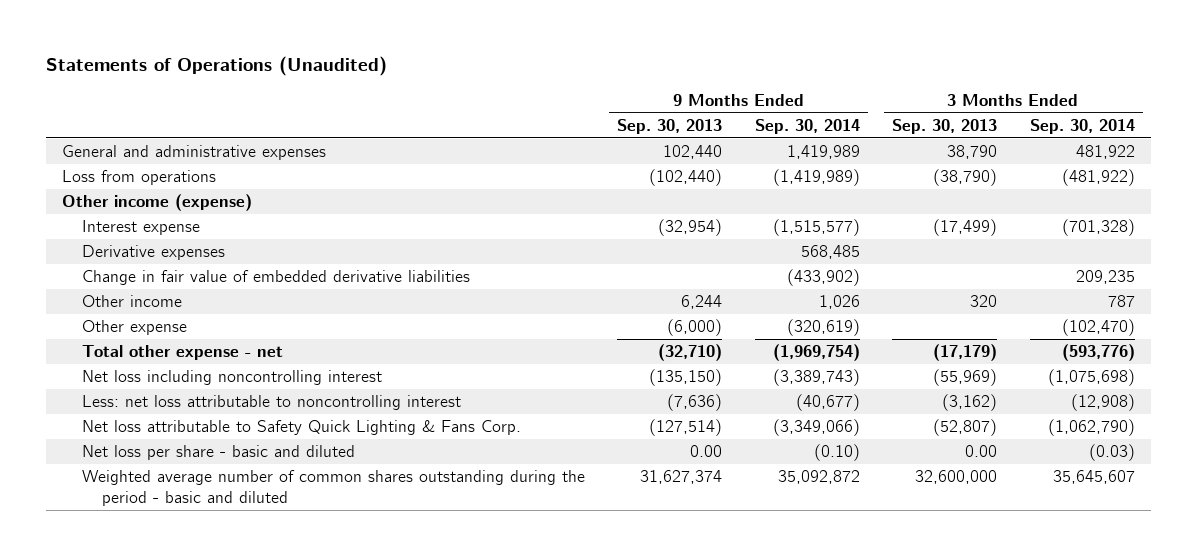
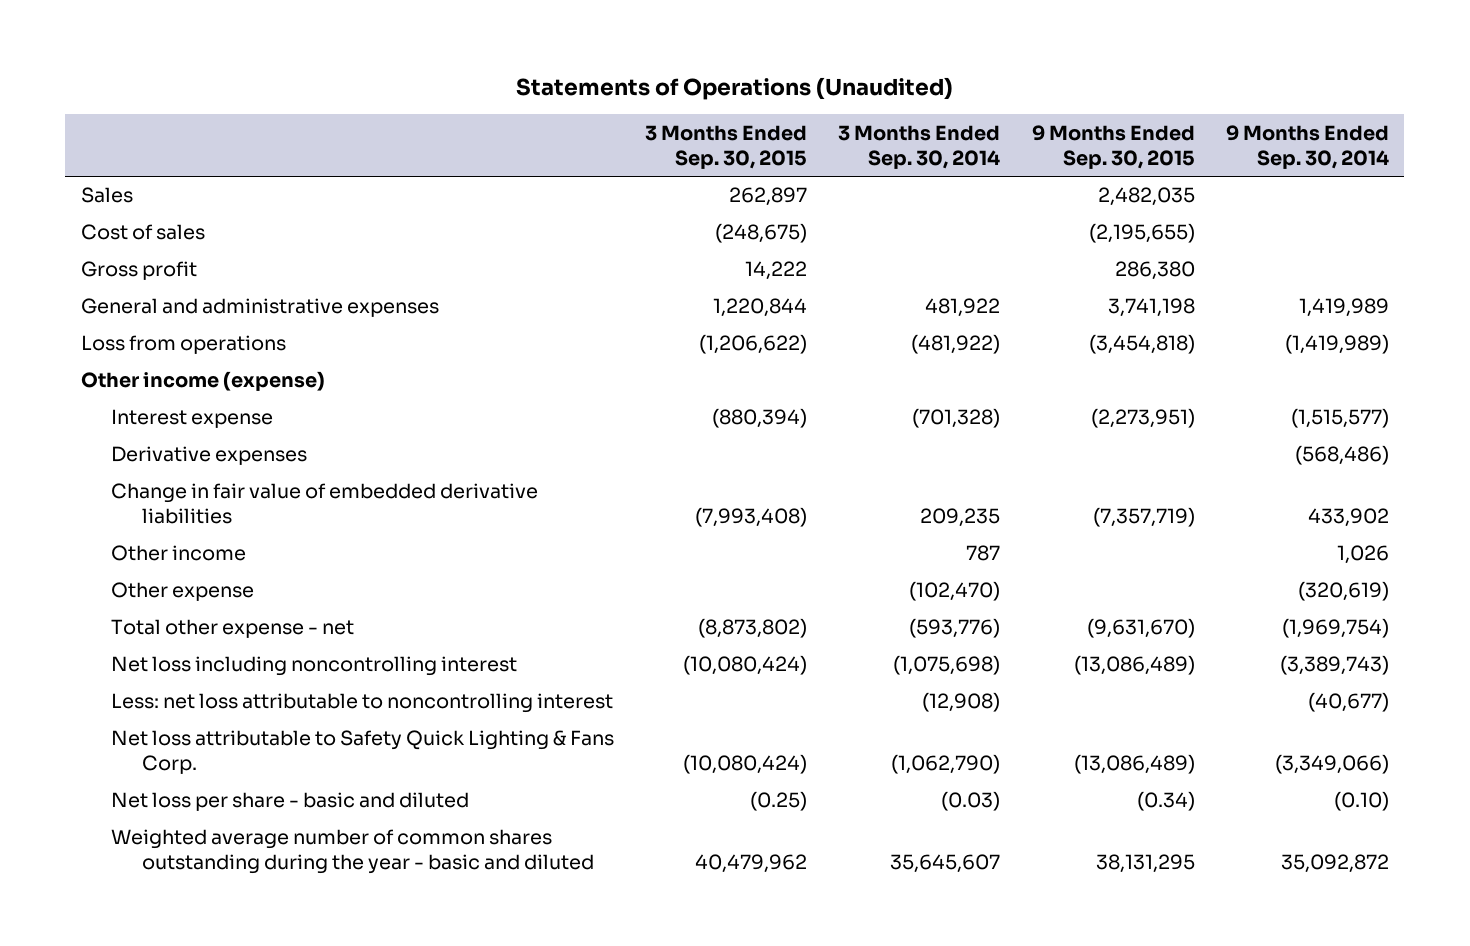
[617,119,723,135] Sep. 30, 2013 -> none
[892,119,998,135] Sep. 30, 2013 -> none
none -> [645,124,808,169] 3 Months Ended Sep. 30, 2015
none -> [1031,124,1195,169] 9 Months Ended Sep. 30, 2015
none -> [80,187,133,204] Sales
none -> [80,224,205,241] Cost of sales
none -> [80,261,197,281] Gross profit
[800,245,860,260] 568,485 -> [1294,445,1389,466] (568,486)
[786,269,860,287] (433,902) -> [1307,508,1389,528] 433,902
[81,470,585,507] Weighted average number of common shares outstanding during the period - basic and diluted -> [111,829,594,875] Weighted average number of common shares outstanding during the year - basic and diluted

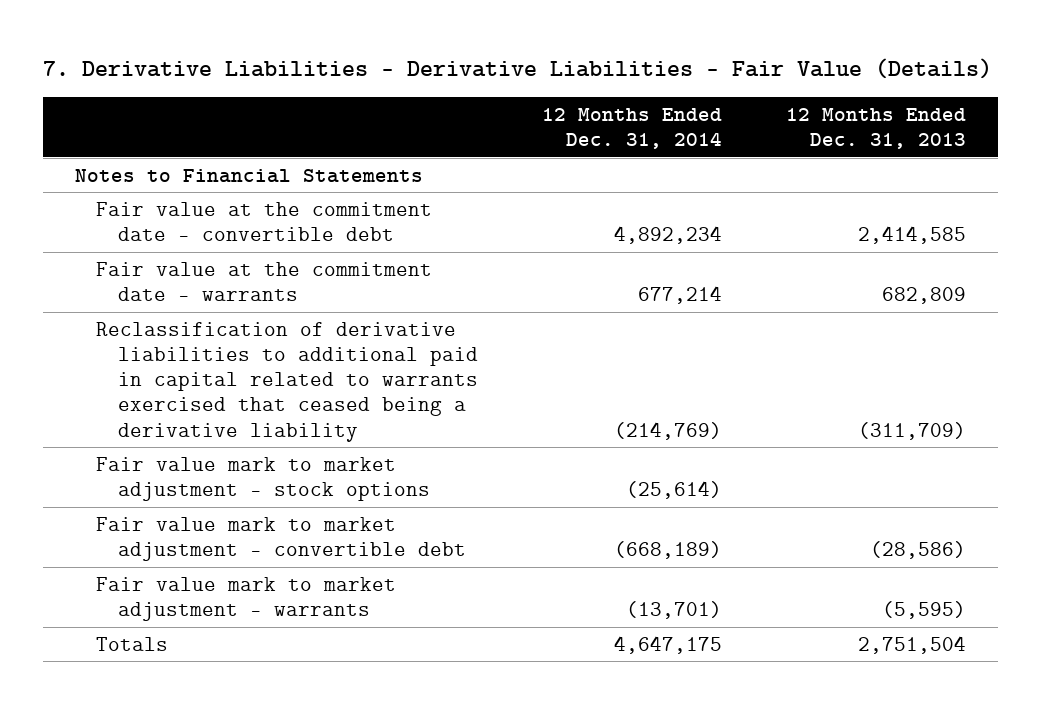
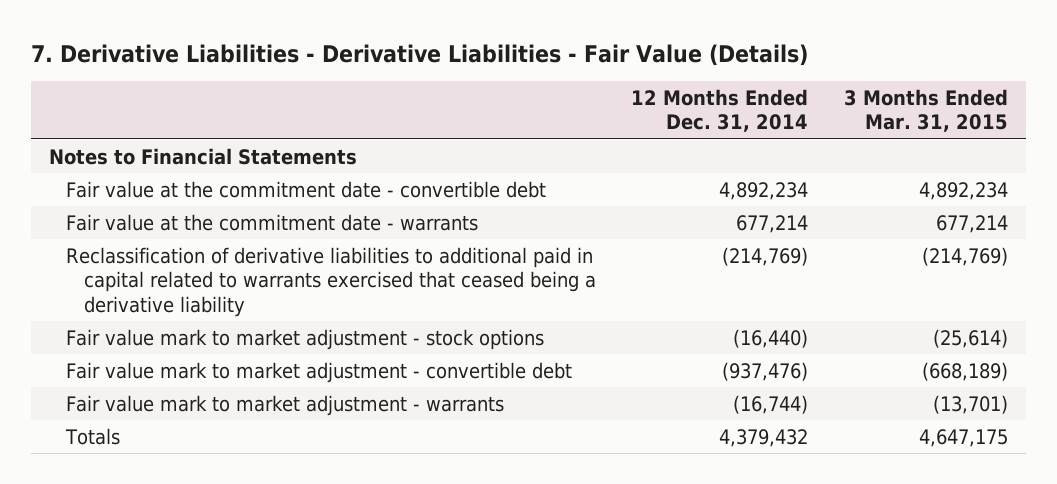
[785,107,966,149] 12 Months Ended Dec. 31, 2013 -> none
none -> [843,88,1008,133] 3 Months Ended Mar. 31, 2015
[625,480,722,499] (25,614) -> [733,328,809,348] (16,440)
[613,540,722,559] (668,189) -> [722,361,809,381] (937,476)
[625,600,722,619] (13,701) -> [733,394,809,414] (16,744)
[613,635,722,654] 4,647,175 -> [719,428,809,447] 4,379,432

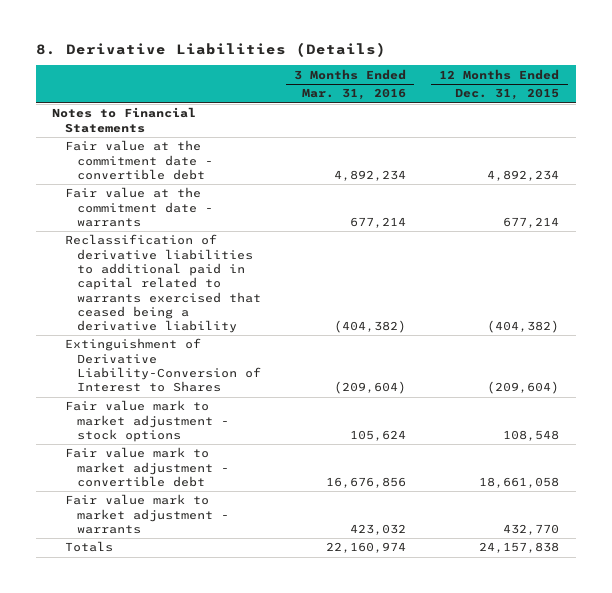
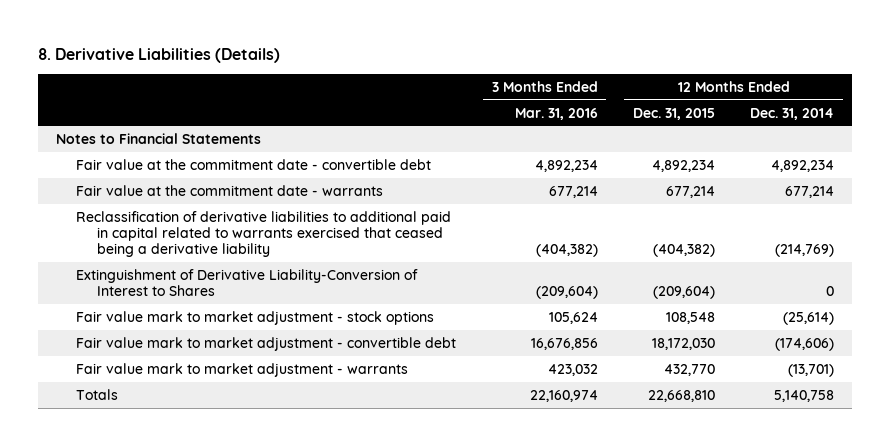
none -> [750,107,835,120] Dec. 31, 2014
[479,476,560,488] 18,661,058 -> [651,337,715,350] 18,172,030
[479,542,560,554] 24,157,838 -> [647,389,715,402] 22,668,810

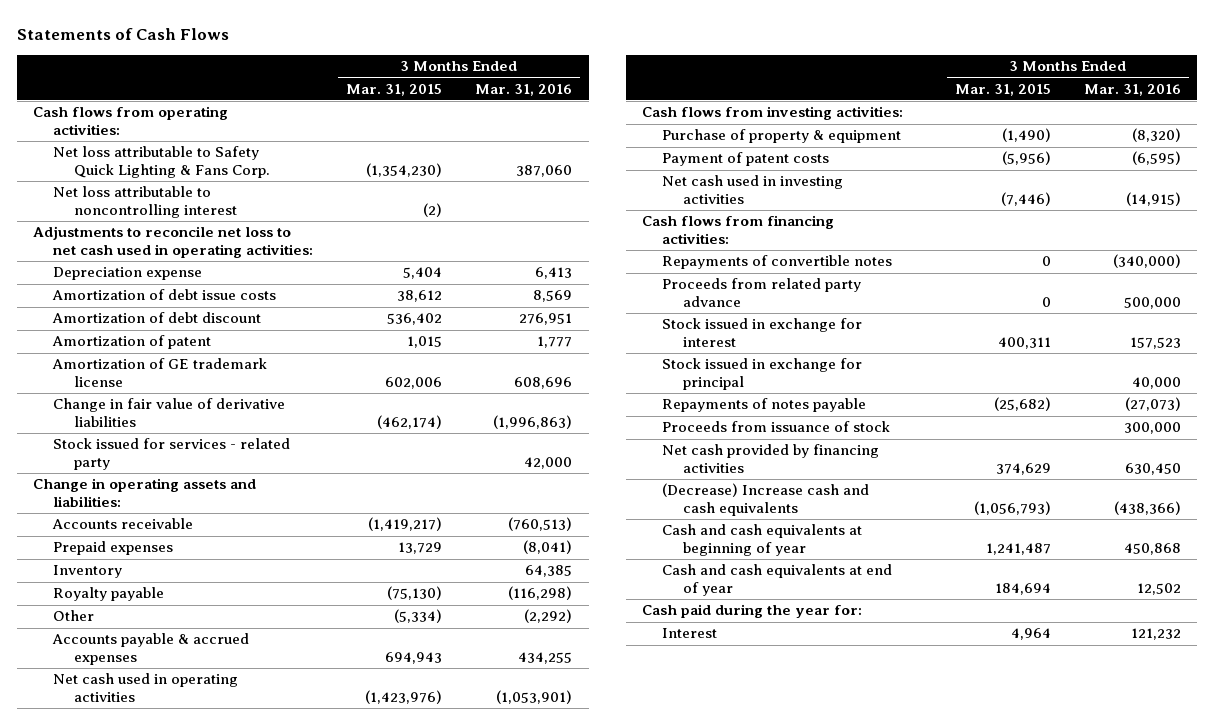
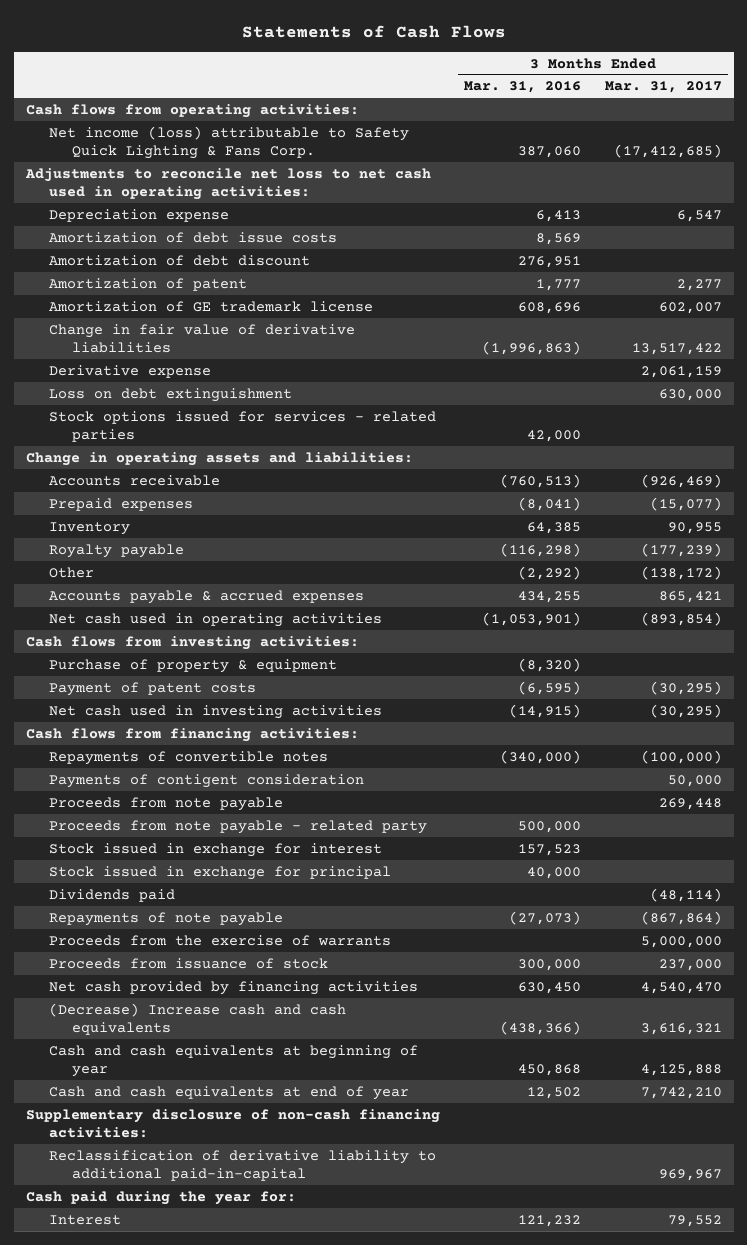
[346,83,443,96] Mar. 31, 2015 -> none
none -> [604,81,722,94] Mar. 31, 2017
[53,186,237,218] Net loss attributable to noncontrolling interest -> none
[53,146,270,178] Net loss attributable to Safety Quick Lighting & Fans Corp. -> [48,125,409,160] Net income (loss) attributable to Safety Quick Lighting & Fans Corp.
none -> [48,364,211,378] Derivative expense
none -> [48,387,292,402] Loss on debt extinguishment
[53,438,291,470] Stock issued for services - related party -> [48,410,436,443] Stock options issued for services - related parties
none -> [48,773,364,788] Payments of contigent consideration
none -> [48,796,283,811] Proceeds from note payable
[662,278,862,307] Proceeds from related party advance -> [48,819,427,834] Proceeds from note payable - related party
none -> [48,888,175,902] Dividends paid
[662,398,867,413] Repayments of notes payable -> [48,911,283,926] Repayments of note payable
none -> [48,934,391,946] Proceeds from the exercise of warrants
none -> [25,1108,440,1139] Supplementary disclosure of non-cash financing activities:
none -> [48,1149,436,1182] Reclassification of derivative liability to additional paid-in-capital

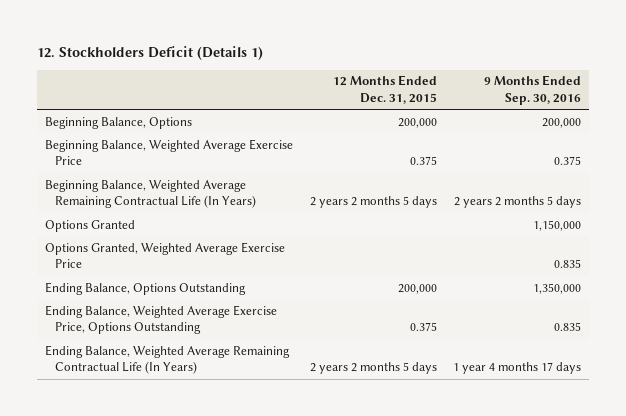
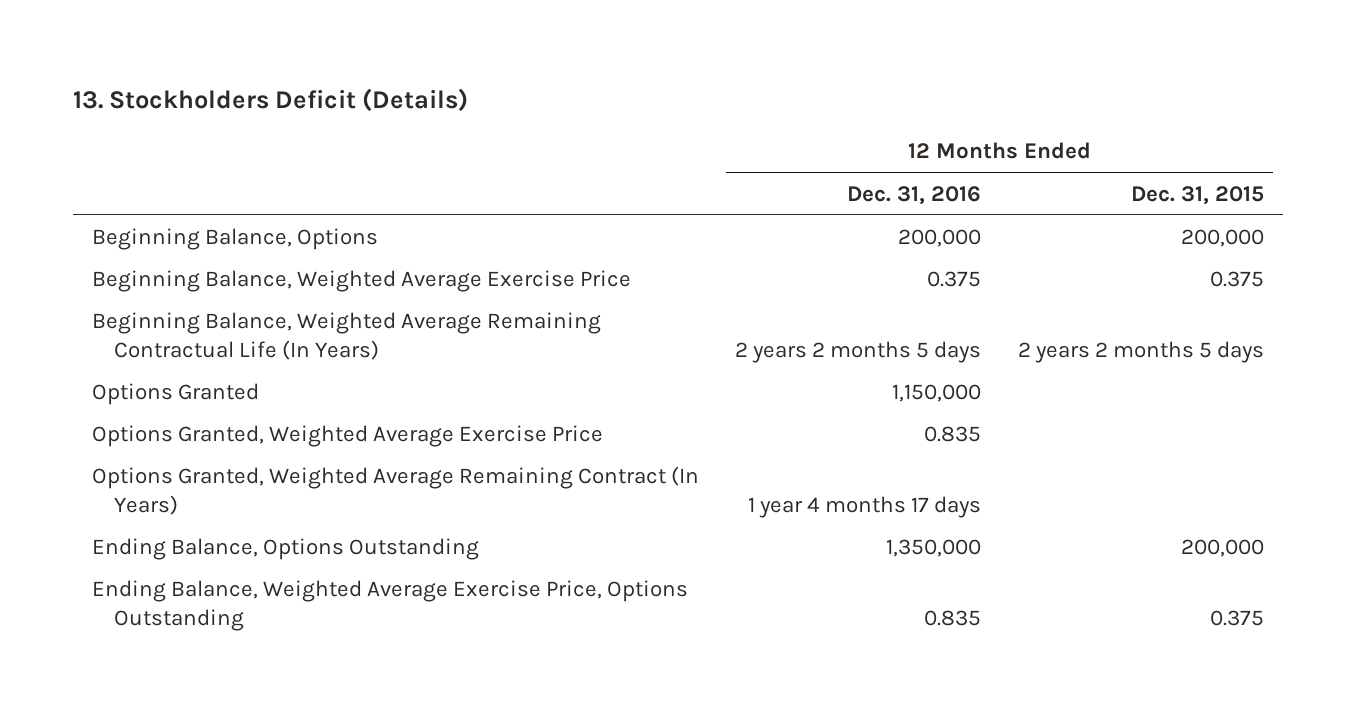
[37,45,264,60] 12. Stockholders Deficit (Details 1) -> [73,87,469,112] 13. Stockholders Deficit (Details)
[484,75,582,105] 9 Months Ended Sep. 30, 2016 -> none
none -> [847,185,982,205] Dec. 31, 2016
none -> [91,466,699,515] Options Granted, Weighted Average Remaining Contract (In Years)
[45,344,291,375] Ending Balance, Weighted Average Remaining Contractual Life (In Years) -> none

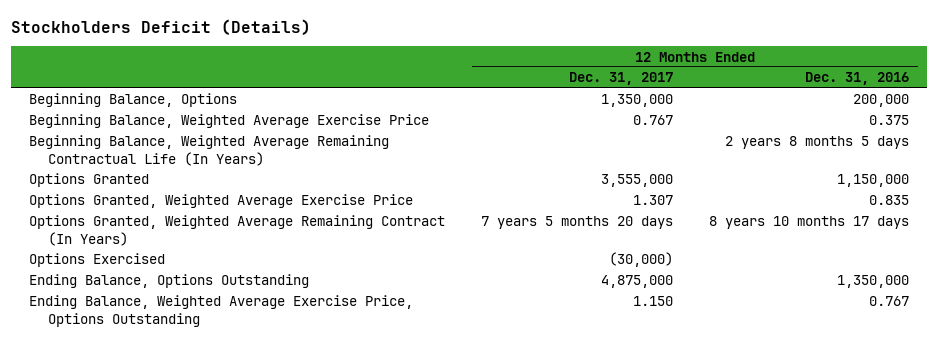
[73,87,469,112] 13. Stockholders Deficit (Details) -> [11,18,312,35] Stockholders Deficit (Details)
[1131,185,1265,205] Dec. 31, 2015 -> none
none -> [569,72,674,86] Dec. 31, 2017
[735,340,982,363] 2 years 2 months 5 days -> [725,136,910,150] 2 years 8 months 5 days
[748,495,982,518] 1 year 4 months 17 days -> [709,216,910,230] 8 years 10 months 17 days
none -> [29,253,166,268] Options Exercised
[924,609,982,626] 0.835 -> [869,296,910,307] 0.767

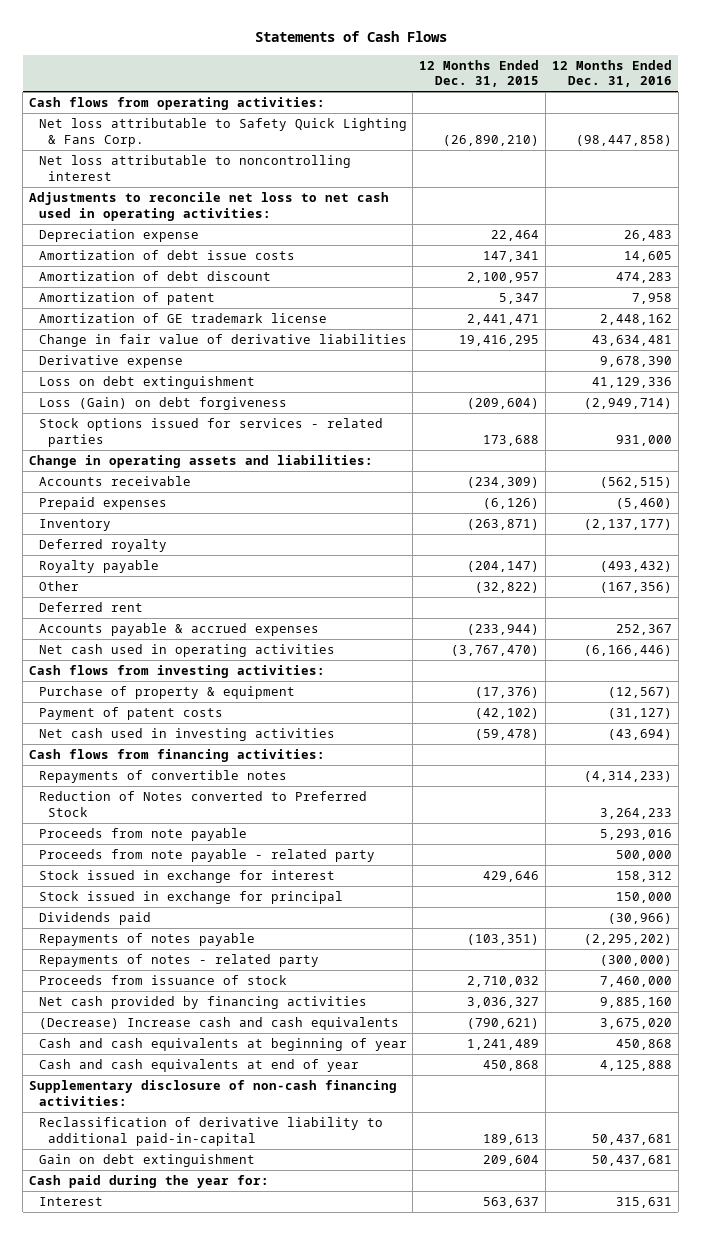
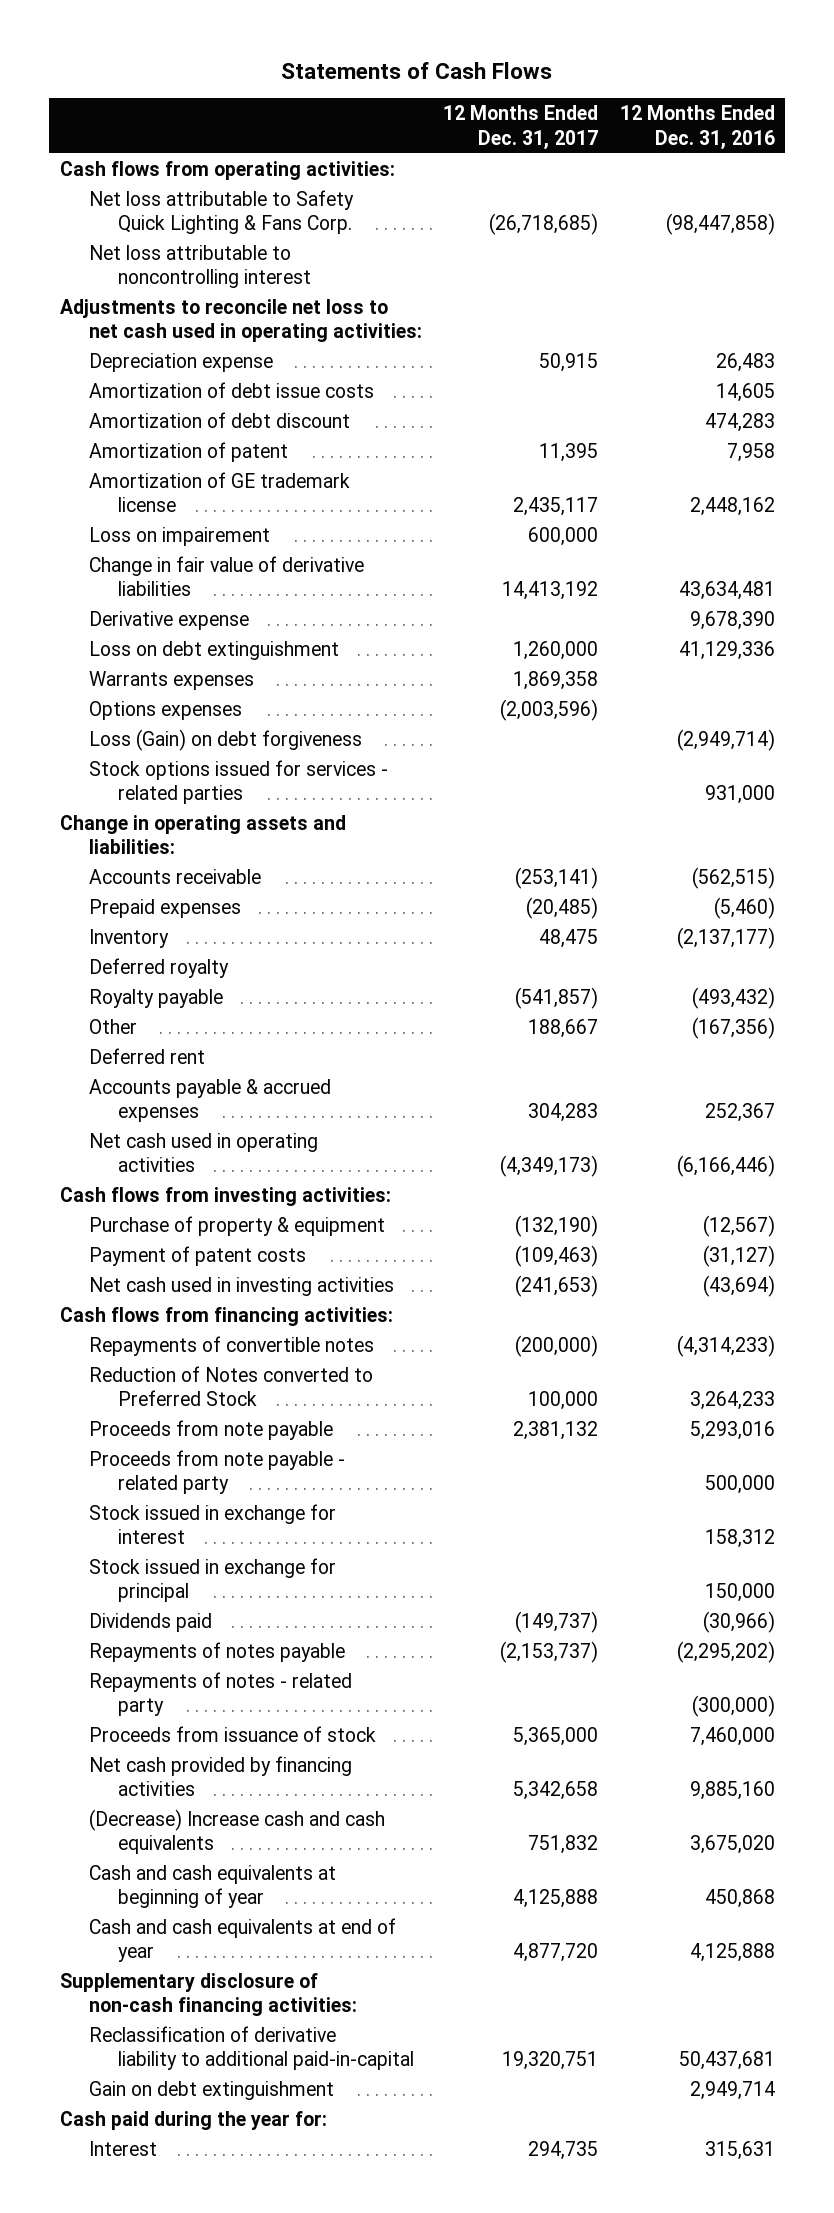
[419,59,540,88] 12 Months Ended Dec. 31, 2015 -> none
none -> [443,105,599,150] 12 Months Ended Dec. 31, 2017
none -> [88,526,270,546] Loss on impairement
none -> [88,670,254,690] Warrants expenses
none -> [88,700,242,720] Options expenses
[591,1155,672,1167] 50,437,681 -> [689,2080,775,2100] 2,949,714

